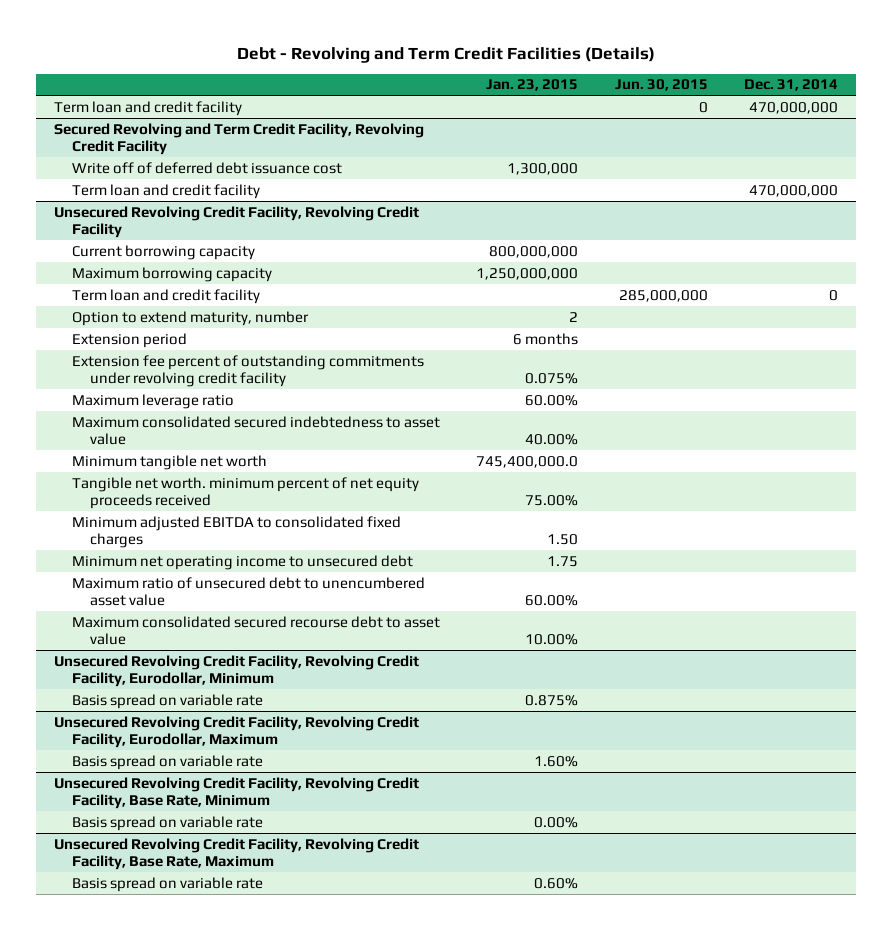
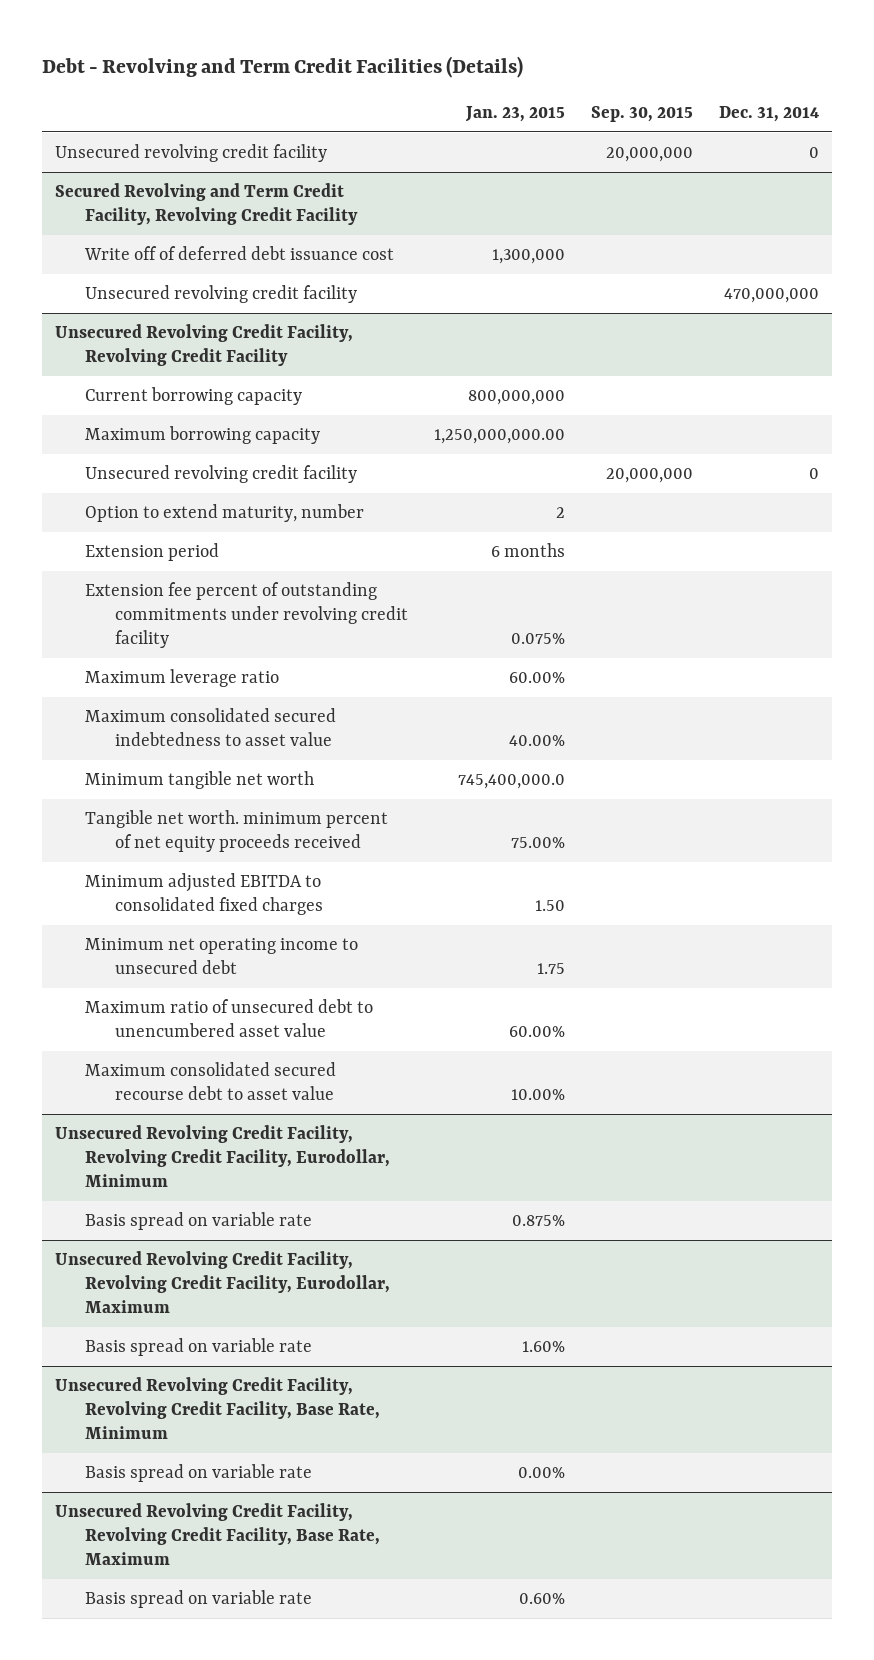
[614,79,708,92] Jun. 30, 2015 -> none
none -> [591,105,694,122] Sep. 30, 2015
[54,100,243,116] Term loan and credit facility -> [54,144,327,163] Unsecured revolving credit facility
[748,101,838,114] 470,000,000 -> [809,147,820,159] 0
[72,183,261,199] Term loan and credit facility -> [85,285,358,304] Unsecured revolving credit facility
[476,267,579,280] 1,250,000,000 -> [434,429,566,445] 1,250,000,000.00
[72,288,261,304] Term loan and credit facility -> [85,465,358,484] Unsecured revolving credit facility

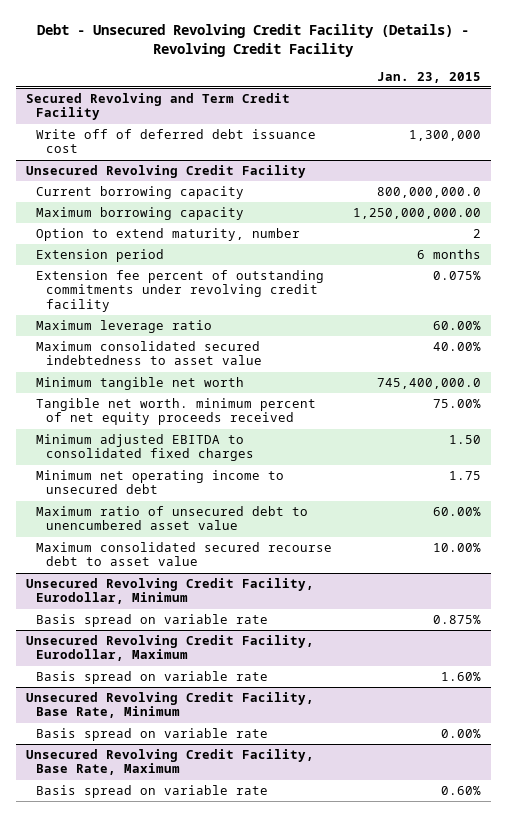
[41,55,523,78] Debt - Revolving and Term Credit Facilities (Details) -> [37,23,470,57] Debt - Unsecured Revolving Credit Facility (Details) - Revolving Credit Facility
[591,105,694,122] Sep. 30, 2015 -> none
[719,105,820,122] Dec. 31, 2014 -> none
[54,144,327,163] Unsecured revolving credit facility -> none
[54,183,359,226] Secured Revolving and Term Credit Facility, Revolving Credit Facility -> [25,92,290,121] Secured Revolving and Term Credit Facility
[85,285,358,304] Unsecured revolving credit facility -> none
[54,324,353,367] Unsecured Revolving Credit Facility, Revolving Credit Facility -> [25,164,306,178] Unsecured Revolving Credit Facility
[468,390,566,406] 800,000,000 -> [376,186,481,198] 800,000,000.0
[85,465,358,484] Unsecured revolving credit facility -> none
[54,1125,391,1187] Unsecured Revolving Credit Facility, Revolving Credit Facility, Eurodollar, Minimum -> [25,577,314,605] Unsecured Revolving Credit Facility, Eurodollar, Minimum
[54,1251,391,1313] Unsecured Revolving Credit Facility, Revolving Credit Facility, Eurodollar, Maximum -> [25,634,314,662] Unsecured Revolving Credit Facility, Eurodollar, Maximum
[54,1377,381,1439] Unsecured Revolving Credit Facility, Revolving Credit Facility, Base Rate, Minimum -> [25,691,314,719] Unsecured Revolving Credit Facility, Base Rate, Minimum
[54,1503,381,1565] Unsecured Revolving Credit Facility, Revolving Credit Facility, Base Rate, Maximum -> [25,748,314,776] Unsecured Revolving Credit Facility, Base Rate, Maximum

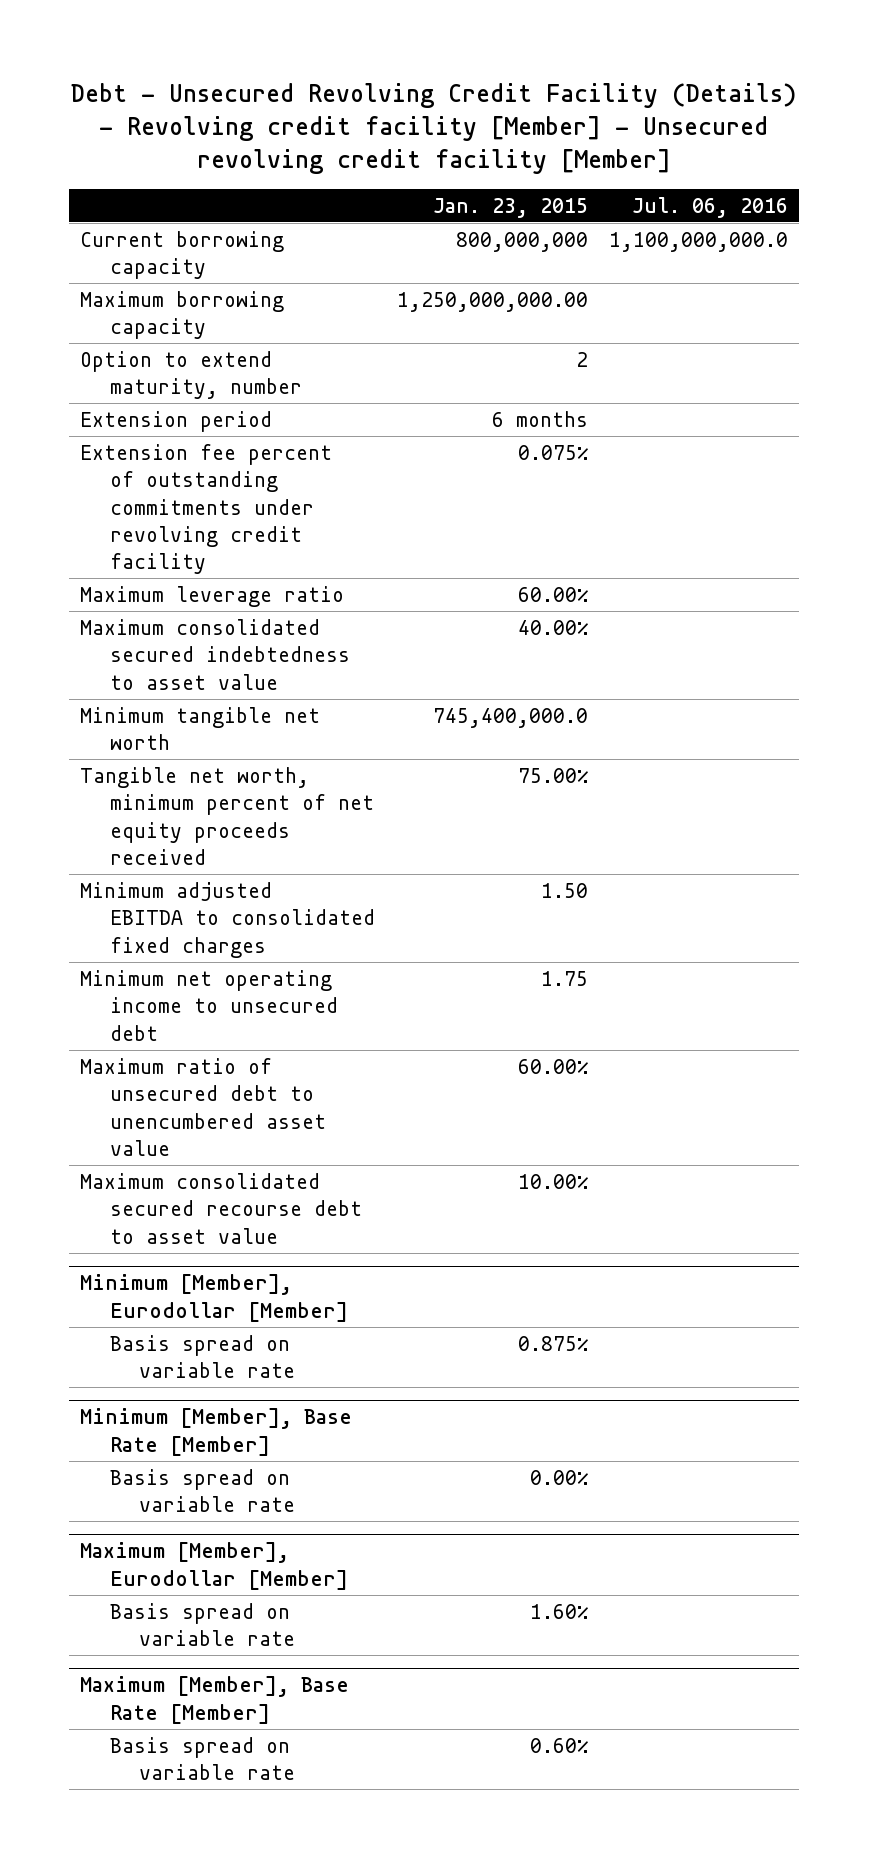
[37,23,470,57] Debt - Unsecured Revolving Credit Facility (Details) - Revolving Credit Facility -> [71,83,797,174] Debt - Unsecured Revolving Credit Facility (Details) - Revolving credit facility [Member] - Unsecured revolving credit facility [Member]
none -> [632,196,789,218] Jul. 06, 2016
[25,92,290,121] Secured Revolving and Term Credit Facility -> none
[36,128,317,154] Write off of deferred debt issuance cost -> none
[25,164,306,178] Unsecured Revolving Credit Facility -> none
[376,186,481,198] 800,000,000.0 -> [455,231,588,252] 800,000,000
[36,397,317,426] Tangible net worth. minimum percent of net equity proceeds received -> [80,766,374,865] Tangible net worth, minimum percent of net equity proceeds received
[25,577,314,605] Unsecured Revolving Credit Facility, Eurodollar, Minimum -> none
none -> [80,1274,348,1322] Minimum [Member], Eurodollar [Member]
[25,634,314,662] Unsecured Revolving Credit Facility, Eurodollar, Maximum -> none
[36,670,269,684] Basis spread on variable rate -> none
[25,691,314,719] Unsecured Revolving Credit Facility, Base Rate, Minimum -> none
none -> [80,1408,353,1456] Minimum [Member], Base Rate [Member]
[25,748,314,776] Unsecured Revolving Credit Facility, Base Rate, Maximum -> none
none -> [80,1542,348,1590] Maximum [Member], Eurodollar [Member]
none -> [109,1602,296,1647] Basis spread on variable rate
none -> [80,1676,350,1724] Maximum [Member], Base Rate [Member]

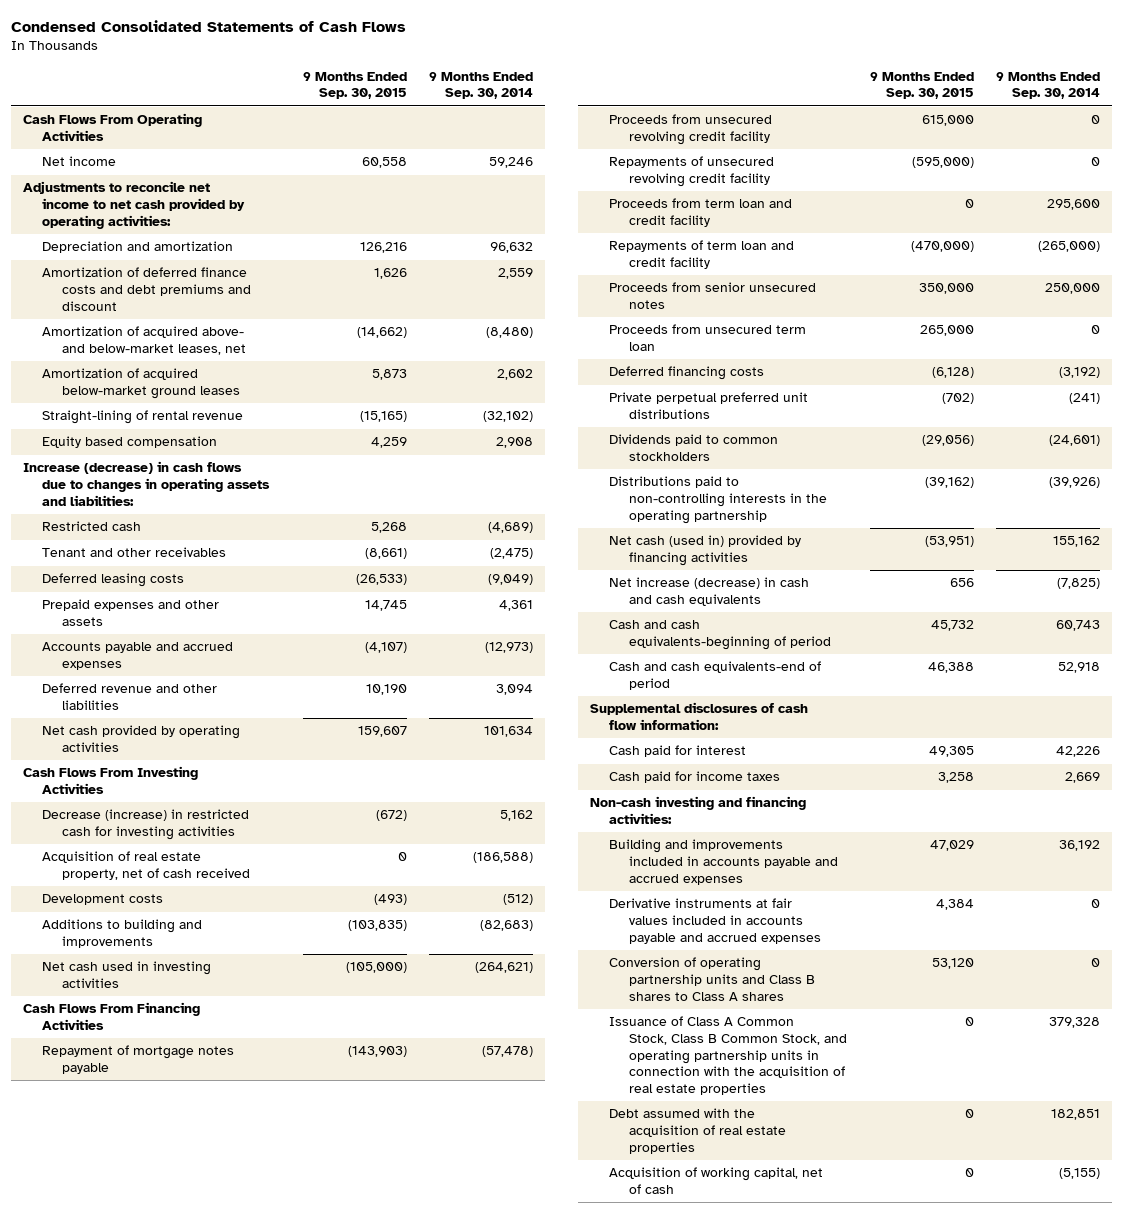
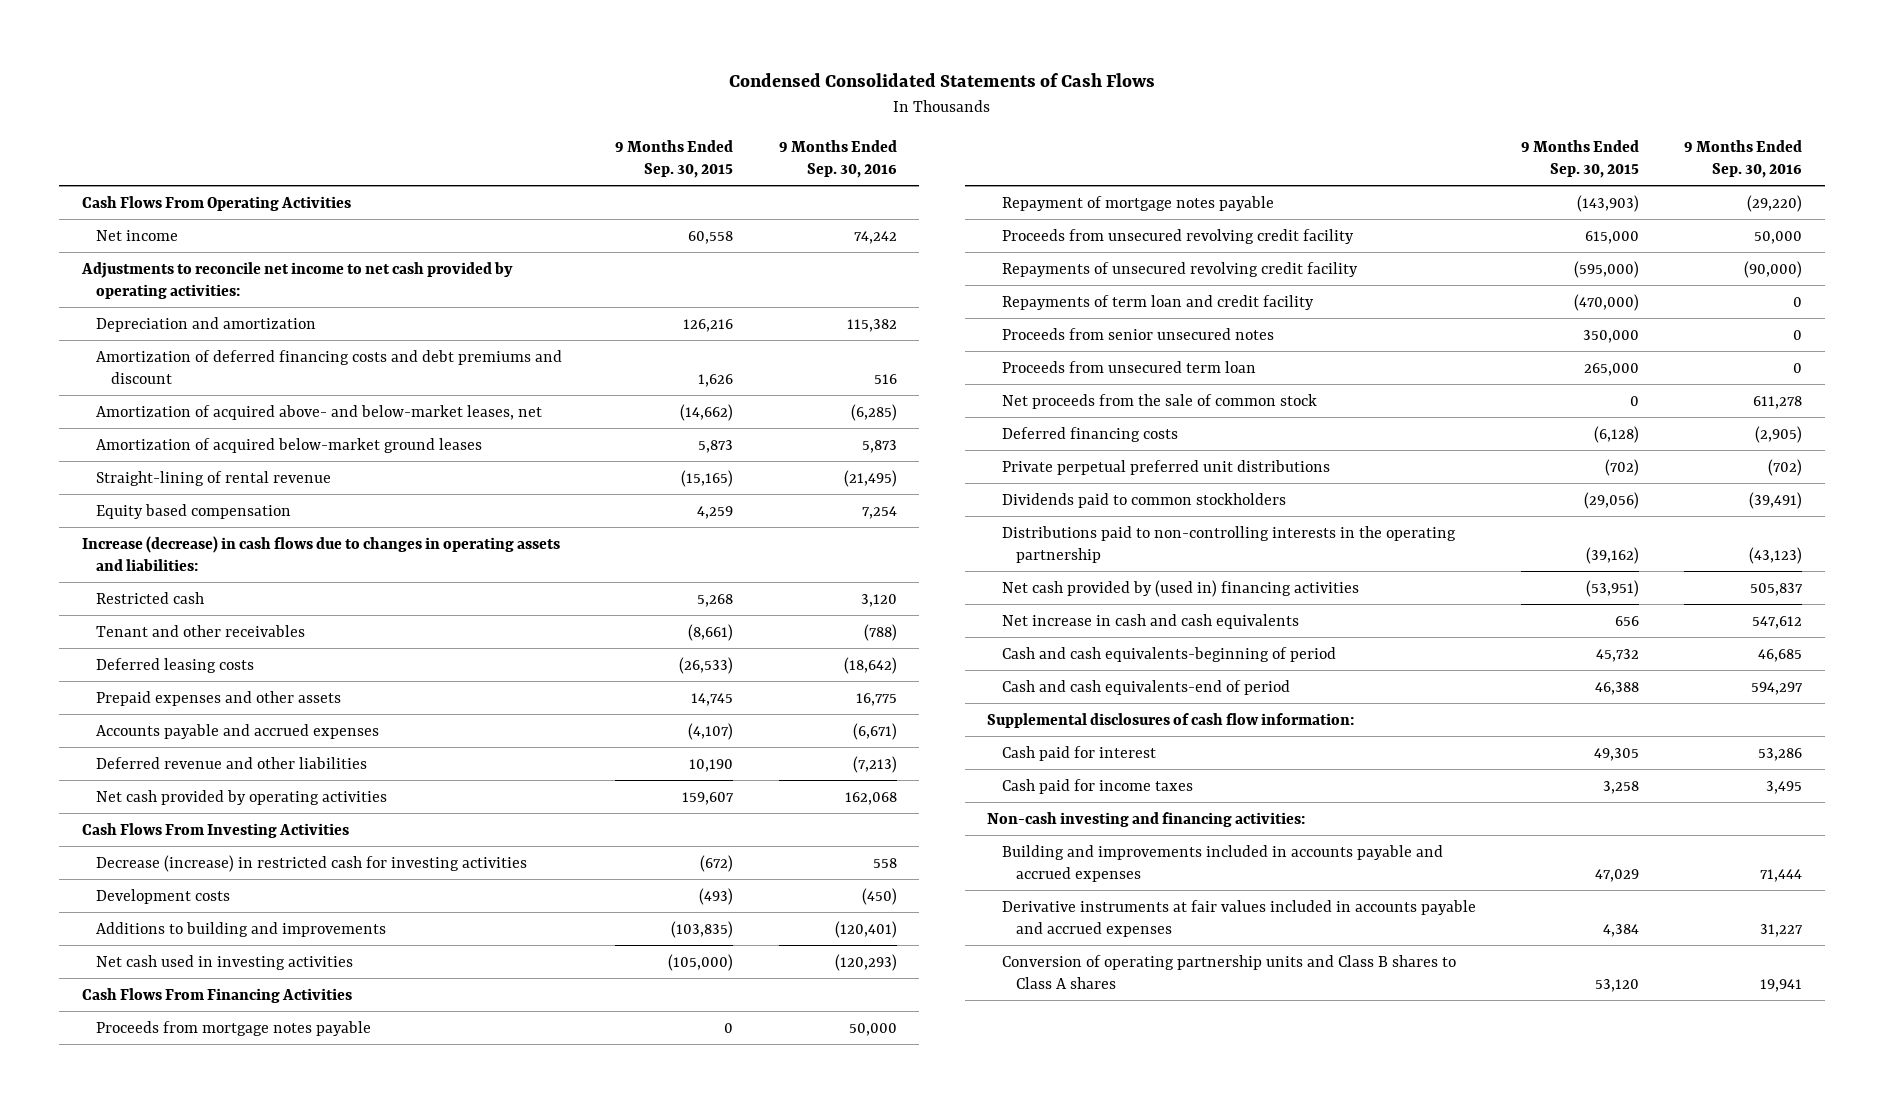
[429,71,534,100] 9 Months Ended Sep. 30, 2014 -> none
none -> [778,139,897,178] 9 Months Ended Sep. 30, 2016
[42,267,252,311] Amortization of deferred finance costs and debt premiums and discount -> [96,349,563,385] Amortization of deferred financing costs and debt premiums and discount
[42,851,251,880] Acquisition of real estate property, net of cash received -> none
none -> [96,1020,372,1036] Proceeds from mortgage notes payable
[609,198,793,227] Proceeds from term loan and credit facility -> none
none -> [1001,393,1317,409] Net proceeds from the sale of common stock
[609,535,802,566] Net cash (used in) provided by financing activities -> [1001,579,1359,597] Net cash provided by (used in) financing activities
[609,577,810,606] Net increase (decrease) in cash and cash equivalents -> [1001,613,1299,629] Net increase in cash and cash equivalents
[609,1016,847,1095] Issuance of Class A Common Stock, Class B Common Stock, and operating partnership units in connection with the acquisition of real estate properties -> none
[609,1108,786,1154] Debt assumed with the acquisition of real estate properties -> none
[609,1167,824,1194] Acquisition of working capital, net of cash -> none

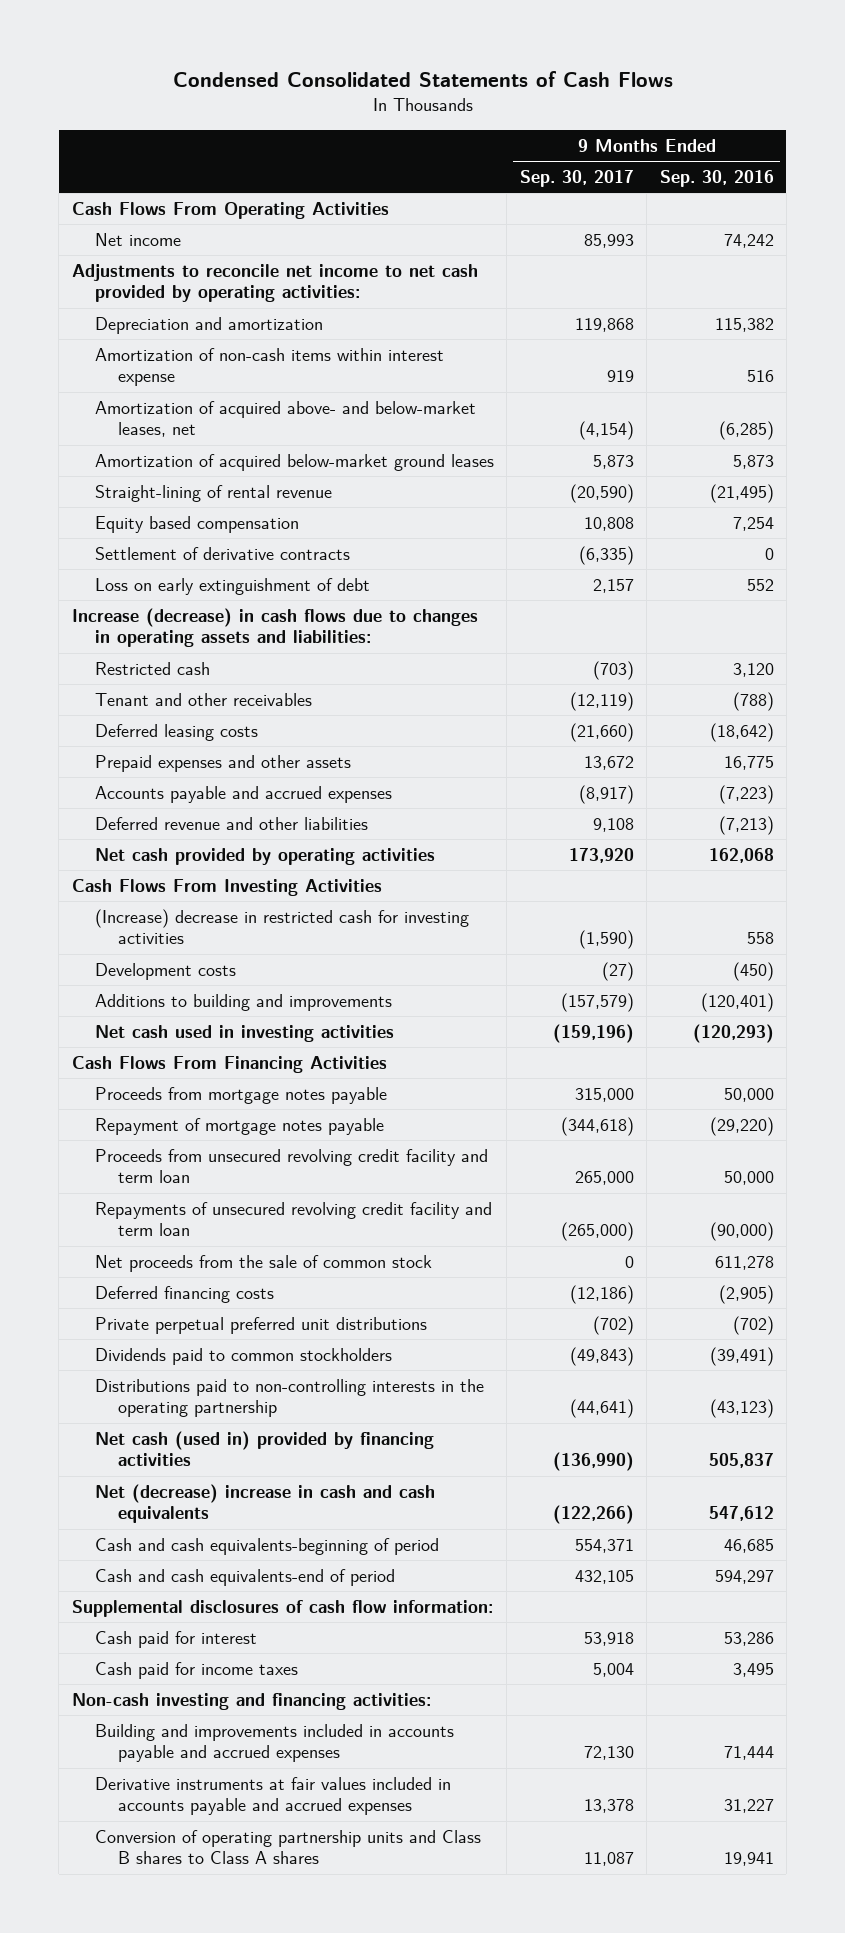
[615,139,734,178] 9 Months Ended Sep. 30, 2015 -> none
none -> [519,170,634,188] Sep. 30, 2017
[96,349,563,385] Amortization of deferred financing costs and debt premiums and discount -> [94,348,444,387] Amortization of non-cash items within interest expense
none -> [94,547,350,561] Settlement of derivative contracts
none -> [94,578,370,596] Loss on early extinguishment of debt
[852,722,897,740] (6,671) -> [718,785,774,805] (7,223)
[96,854,528,872] Decrease (increase) in restricted cash for investing activities -> [94,909,469,945] (Increase) decrease in restricted cash for investing activities
[1001,294,1314,310] Repayments of term loan and credit facility -> none
[1001,327,1274,340] Proceeds from senior unsecured notes -> none
[1001,360,1256,373] Proceeds from unsecured term loan -> none
[1001,228,1354,244] Proceeds from unsecured revolving credit facility -> [94,1149,488,1184] Proceeds from unsecured revolving credit facility and term loan
[1001,261,1358,277] Repayments of unsecured revolving credit facility -> [94,1202,492,1237] Repayments of unsecured revolving credit facility and term loan
[1001,579,1359,597] Net cash provided by (used in) financing activities -> [94,1431,434,1467] Net cash (used in) provided by financing activities
[1001,613,1299,629] Net increase in cash and cash equivalents -> [94,1484,435,1524] Net (decrease) increase in cash and cash equivalents

